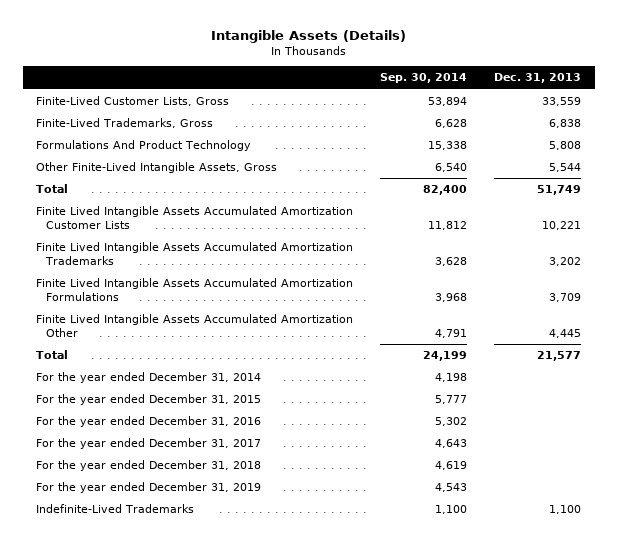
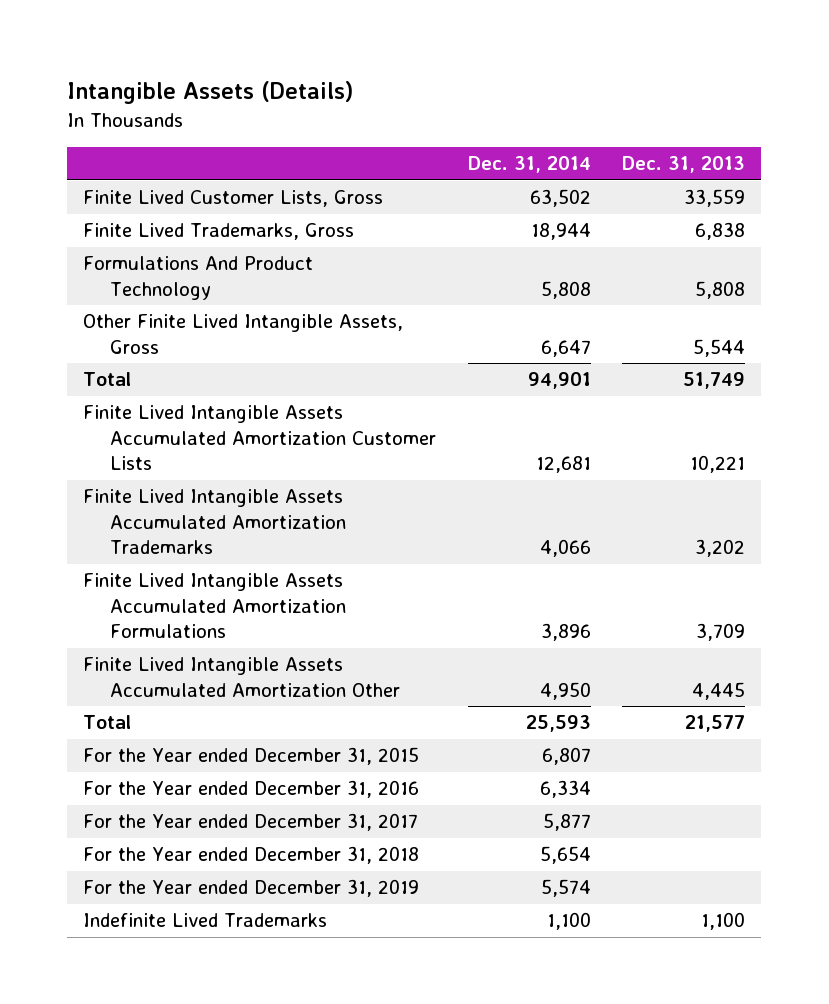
[380,73,468,84] Sep. 30, 2014 -> none
none -> [467,156,591,174] Dec. 31, 2014
[36,96,230,107] Finite-Lived Customer Lists, Gross -> [83,190,384,208] Finite Lived Customer Lists, Gross
[36,118,214,129] Finite-Lived Trademarks, Gross -> [83,223,355,241] Finite Lived Trademarks, Gross
[36,162,278,174] Other Finite-Lived Intangible Assets, Gross -> [83,314,404,354] Other Finite Lived Intangible Assets, Gross
[36,372,262,384] For the year ended December 31, 2014 -> none
[36,394,262,406] For the year ended December 31, 2015 -> [83,747,420,766] For the Year ended December 31, 2015
[36,416,262,428] For the year ended December 31, 2016 -> [83,780,420,799] For the Year ended December 31, 2016
[36,438,262,450] For the year ended December 31, 2017 -> [83,813,419,832] For the Year ended December 31, 2017
[36,460,262,472] For the year ended December 31, 2018 -> [83,846,420,865] For the Year ended December 31, 2018
[36,482,262,494] For the year ended December 31, 2019 -> [83,879,420,898] For the Year ended December 31, 2019
[36,504,195,514] Indefinite-Lived Trademarks -> [83,913,328,928] Indefinite Lived Trademarks

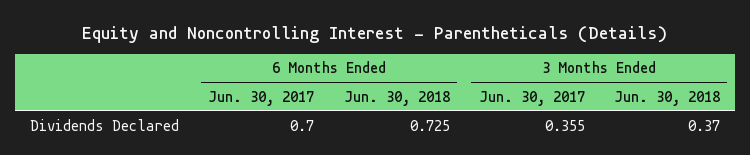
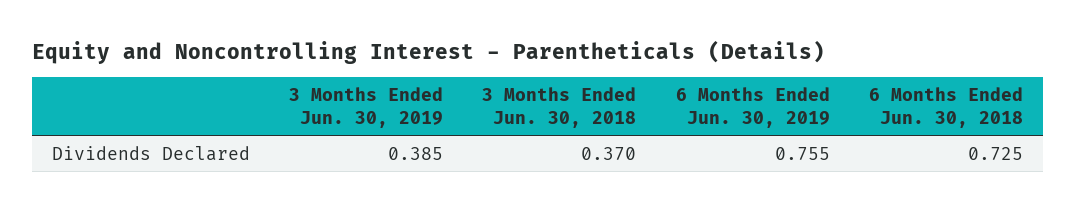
[208,90,315,106] Jun. 30, 2017 -> none
[478,90,585,106] Jun. 30, 2017 -> none
none -> [288,86,443,128] 3 Months Ended Jun. 30, 2019
none -> [675,86,830,128] 6 Months Ended Jun. 30, 2019
[688,120,721,132] 0.37 -> [581,146,637,160] 0.370

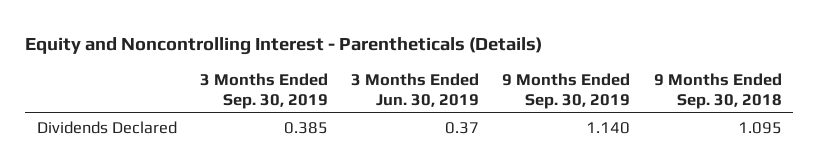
[482,86,637,128] 3 Months Ended Jun. 30, 2018 -> none
[675,86,830,128] 6 Months Ended Jun. 30, 2019 -> none
[868,86,1023,128] 6 Months Ended Jun. 30, 2018 -> none
none -> [199,73,328,109] 3 Months Ended Sep. 30, 2019
none -> [502,73,631,109] 9 Months Ended Sep. 30, 2019
none -> [653,73,782,109] 9 Months Ended Sep. 30, 2018
[387,146,443,160] 0.385 -> [445,121,480,134] 0.37

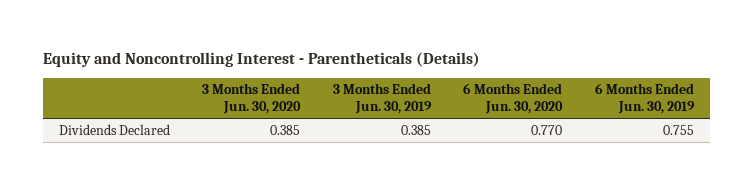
[199,73,328,109] 3 Months Ended Sep. 30, 2019 -> none
[502,73,631,109] 9 Months Ended Sep. 30, 2019 -> none
[653,73,782,109] 9 Months Ended Sep. 30, 2018 -> none
none -> [202,83,302,115] 3 Months Ended Jun. 30, 2020
none -> [463,83,564,115] 6 Months Ended Jun. 30, 2020
none -> [594,83,695,115] 6 Months Ended Jun. 30, 2019
[445,121,480,134] 0.37 -> [400,125,431,136] 0.385

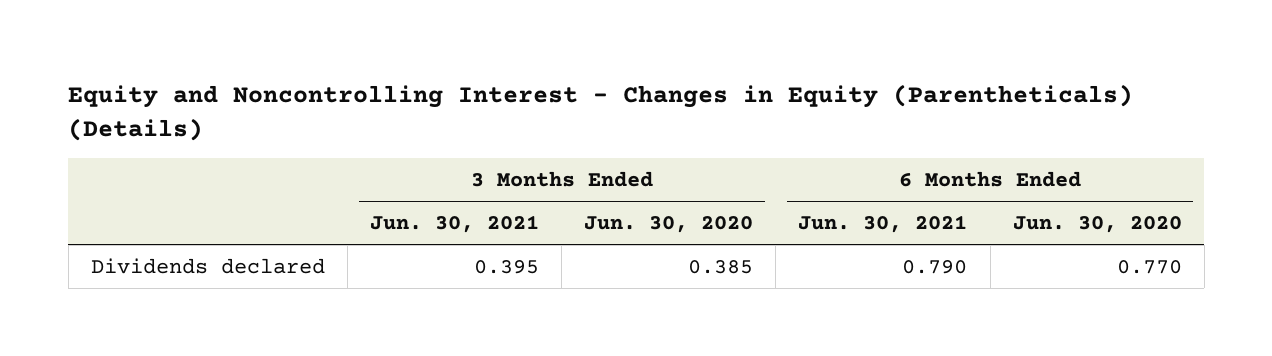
[42,52,480,68] Equity and Noncontrolling Interest - Parentheticals (Details) -> [68,84,1134,142] Equity and Noncontrolling Interest - Changes in Equity (Parentheticals) (Details)
[332,83,432,115] 3 Months Ended Jun. 30, 2019 -> none
[594,83,695,115] 6 Months Ended Jun. 30, 2019 -> none
none -> [369,215,539,234] Jun. 30, 2021
none -> [798,215,968,234] Jun. 30, 2021
[58,124,170,136] Dividends Declared -> [90,257,325,274] Dividends declared

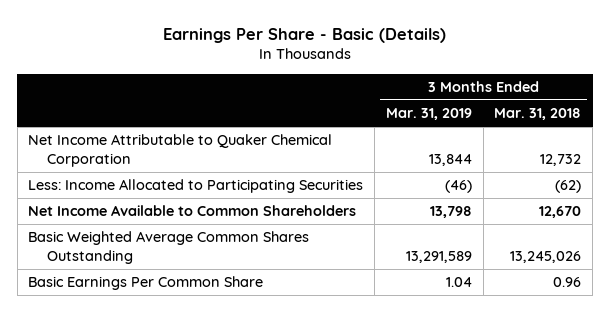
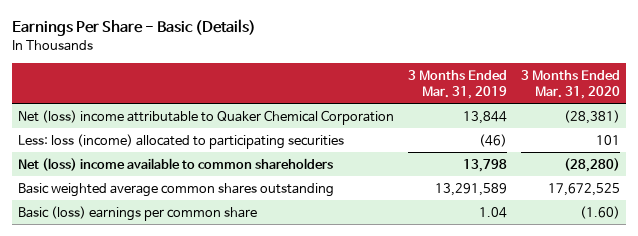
[494,108,582,121] Mar. 31, 2018 -> none
none -> [520,70,620,99] 3 Months Ended Mar. 31, 2020
[28,134,333,167] Net Income Attributable to Quaker Chemical Corporation -> [18,109,395,125] Net (loss) income attributable to Quaker Chemical Corporation
[28,179,364,194] Less: Income Allocated to Participating Securities -> [18,133,345,149] Less: loss (income) allocated to participating securities
[28,205,357,217] Net Income Available to Common Shareholders -> [18,157,334,171] Net (loss) income available to common shareholders
[28,231,310,264] Basic Weighted Average Common Shares Outstanding -> [18,182,335,197] Basic weighted average common shares outstanding
[28,276,264,291] Basic Earnings Per Common Share -> [18,205,258,221] Basic (loss) earnings per common share

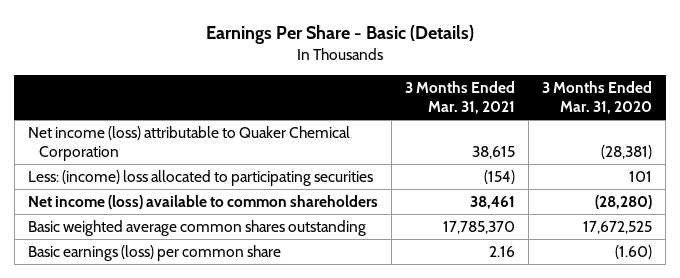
[407,70,507,99] 3 Months Ended Mar. 31, 2019 -> none
none -> [404,81,515,115] 3 Months Ended Mar. 31, 2021
[18,109,395,125] Net (loss) income attributable to Quaker Chemical Corporation -> [27,126,350,161] Net income (loss) attributable to Quaker Chemical Corporation
[18,133,345,149] Less: loss (income) allocated to participating securities -> [27,170,373,187] Less: (income) loss allocated to participating securities
[18,157,334,171] Net (loss) income available to common shareholders -> [27,195,378,210] Net income (loss) available to common shareholders
[18,205,258,221] Basic (loss) earnings per common share -> [27,245,281,262] Basic earnings (loss) per common share

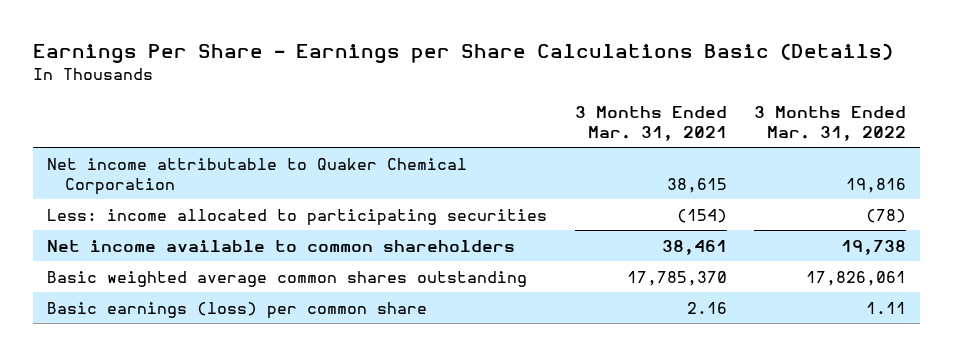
[205,24,474,44] Earnings Per Share - Basic (Details) -> [33,43,894,64] Earnings Per Share - Earnings per Share Calculations Basic (Details)
[542,81,653,115] 3 Months Ended Mar. 31, 2020 -> none
none -> [754,106,907,142] 3 Months Ended Mar. 31, 2022
[27,126,350,161] Net income (loss) attributable to Quaker Chemical Corporation -> [47,157,468,195] Net income attributable to Quaker Chemical Corporation
[27,170,373,187] Less: (income) loss allocated to participating securities -> [47,208,548,226] Less: income allocated to participating securities
[27,195,378,210] Net income (loss) available to common shareholders -> [47,239,516,252] Net income available to common shareholders

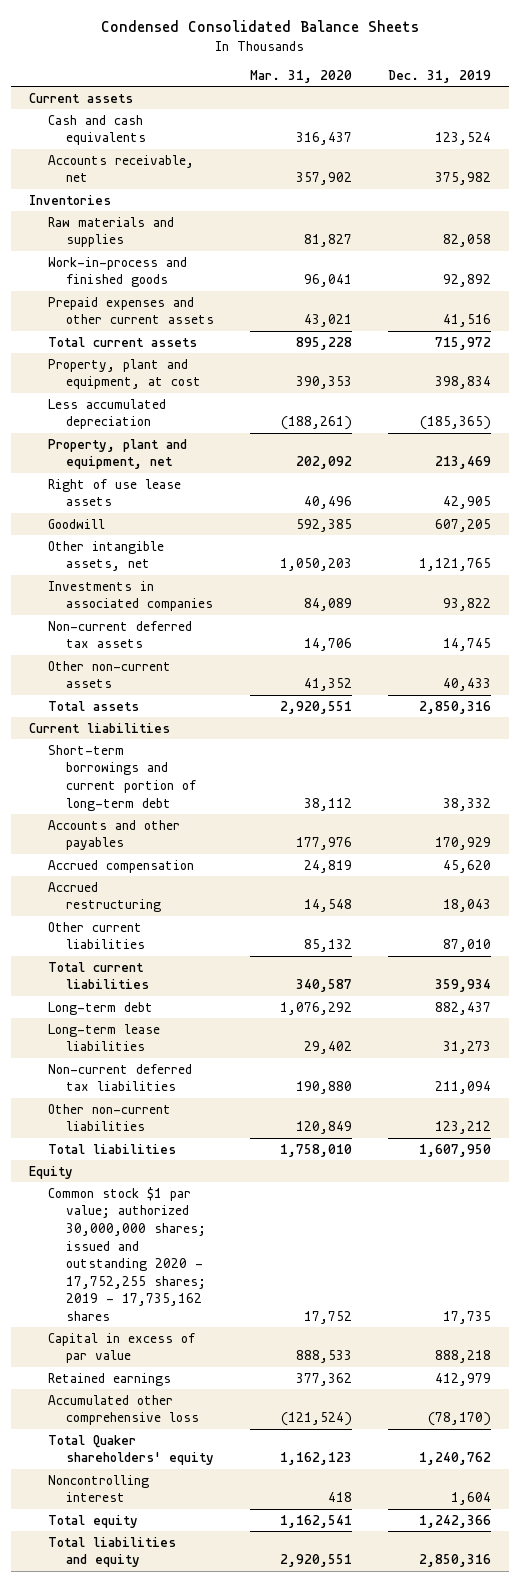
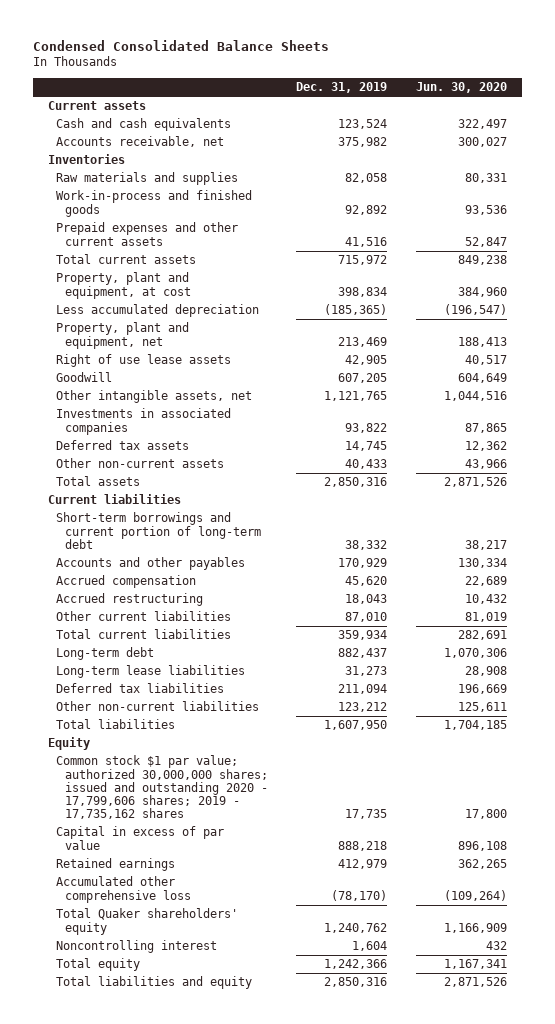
[250,70,353,84] Mar. 31, 2020 -> none
none -> [416,82,508,94] Jun. 30, 2020
[47,620,192,649] Non-current deferred tax assets -> [56,440,190,451] Deferred tax assets
[47,1063,192,1092] Non-current deferred tax liabilities -> [56,683,225,694] Deferred tax liabilities
[47,1186,207,1322] Common stock $1 par value; authorized 30,000,000 shares; issued and outstanding 2020 - 17,752,255 shares; 2019 - 17,735,162 shares -> [56,755,268,820] Common stock $1 par value; authorized 30,000,000 shares; issued and outstanding 2020 - 17,799,606 shares; 2019 - 17,735,162 shares

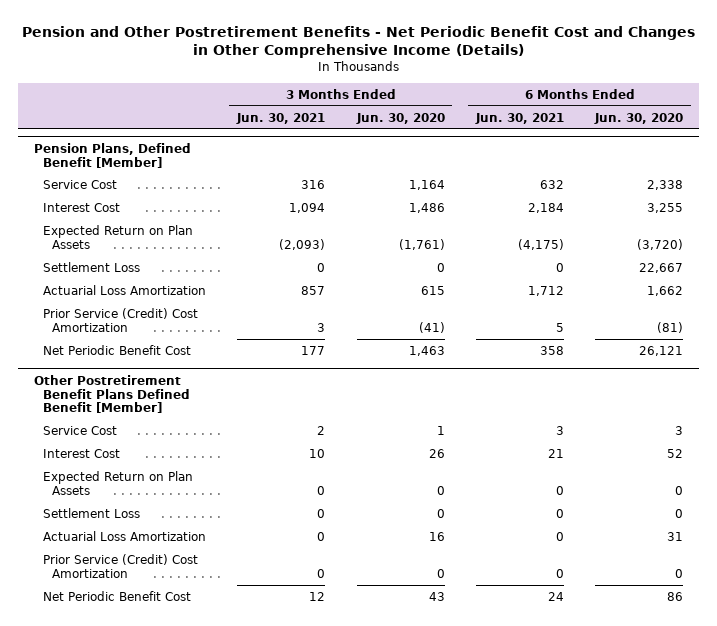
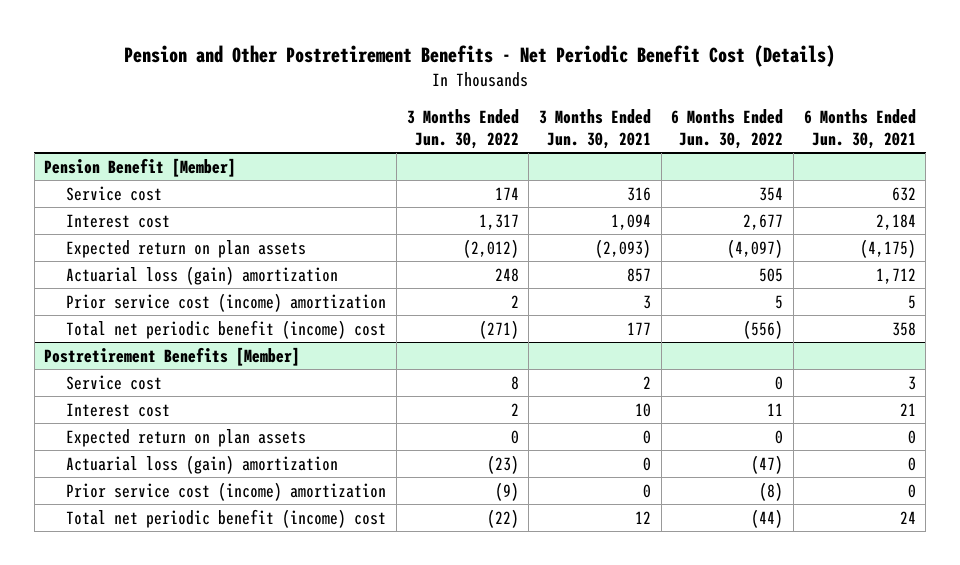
[21,25,695,59] Pension and Other Postretirement Benefits - Net Periodic Benefit Cost and Changes in Other Comprehensive Income (Details) -> [123,44,835,67] Pension and Other Postretirement Benefits - Net Periodic Benefit Cost (Details)
[355,112,445,124] Jun. 30, 2020 -> none
[594,112,684,124] Jun. 30, 2020 -> none
none -> [406,108,519,149] 3 Months Ended Jun. 30, 2022
none -> [671,108,784,149] 6 Months Ended Jun. 30, 2022
[42,261,140,272] Settlement Loss -> none
[42,507,140,518] Settlement Loss -> none
[33,142,191,168] Pension Plans, Defined Benefit [Member] -> [44,157,237,177] Pension Benefit [Member]
[42,179,117,189] Service Cost -> [66,185,163,201] Service cost
[42,202,120,212] Interest Cost -> [66,213,171,228] Interest cost
[42,224,193,249] Expected Return on Plan Assets -> [66,239,307,258] Expected return on plan assets
[42,284,206,295] Actuarial Loss Amortization -> [66,265,339,285] Actuarial loss (gain) amortization
[42,307,198,332] Prior Service (Credit) Cost Amortization -> [66,292,387,312] Prior service cost (income) amortization
[42,344,191,355] Net Periodic Benefit Cost -> [66,319,387,339] Total net periodic benefit (income) cost
[33,374,190,414] Other Postretirement Benefit Plans Defined Benefit [Member] -> [44,346,301,366] Postretirement Benefits [Member]
[42,425,117,435] Service Cost -> [66,374,163,390] Service cost
[42,448,120,458] Interest Cost -> [66,402,171,417] Interest cost
[42,470,193,495] Expected Return on Plan Assets -> [66,428,307,447] Expected return on plan assets
[42,530,206,541] Actuarial Loss Amortization -> [66,454,339,474] Actuarial loss (gain) amortization
[42,553,198,578] Prior Service (Credit) Cost Amortization -> [66,481,387,501] Prior service cost (income) amortization
[42,590,191,601] Net Periodic Benefit Cost -> [66,508,387,528] Total net periodic benefit (income) cost

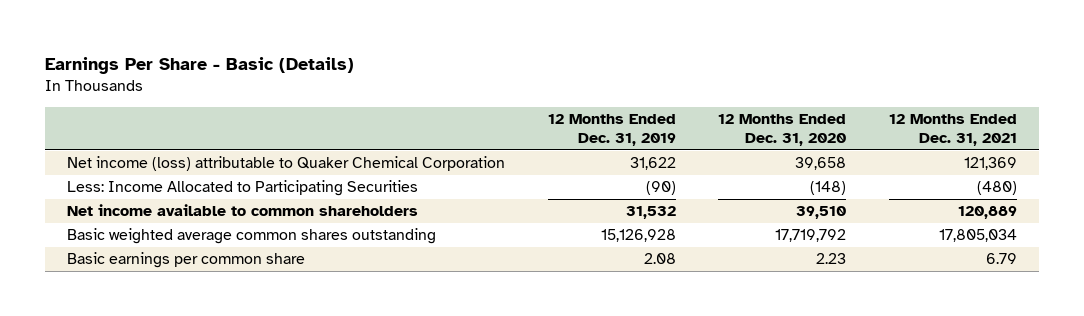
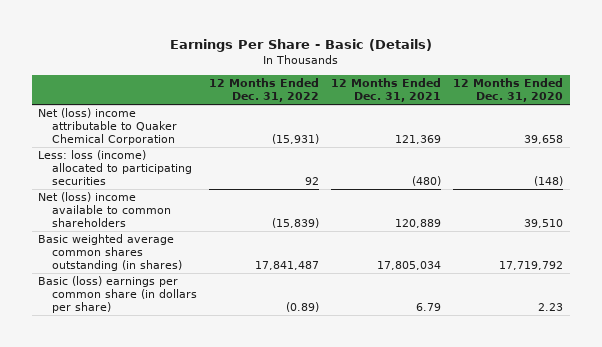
[547,113,676,146] 12 Months Ended Dec. 31, 2019 -> none
none -> [208,78,319,103] 12 Months Ended Dec. 31, 2022
[66,156,505,172] Net income (loss) attributable to Quaker Chemical Corporation -> [38,108,177,146] Net (loss) income attributable to Quaker Chemical Corporation
[66,180,418,197] Less: Income Allocated to Participating Securities -> [38,150,192,186] Less: loss (income) allocated to participating securities
[66,204,418,217] Net income available to common shareholders -> [38,192,171,228] Net (loss) income available to common shareholders
[66,228,436,245] Basic weighted average common shares outstanding -> [38,234,182,272] Basic weighted average common shares outstanding (in shares)
[66,252,305,269] Basic earnings per common share -> [38,276,197,314] Basic (loss) earnings per common share (in dollars per share)

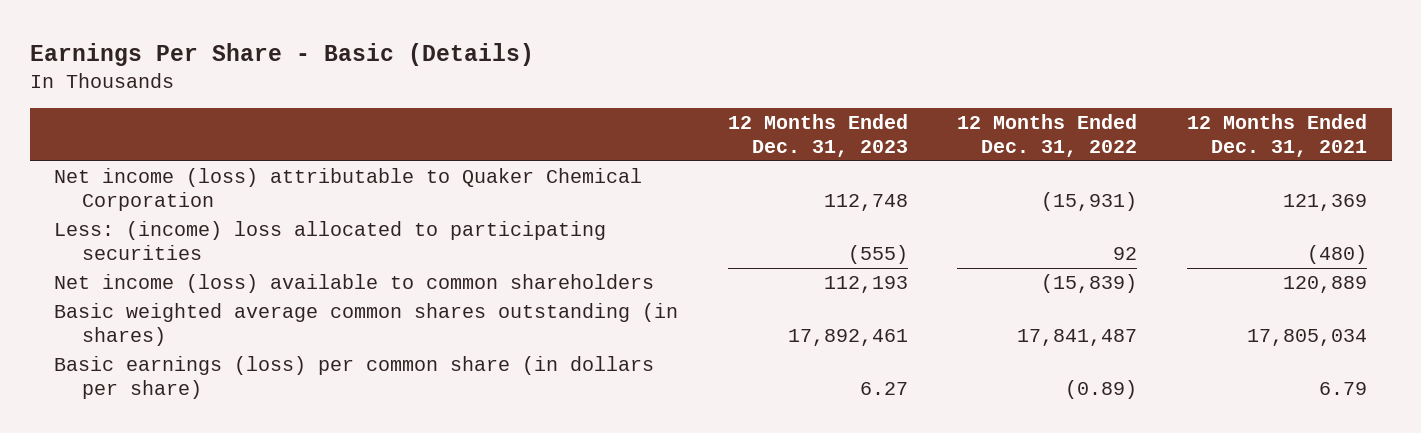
[453,78,564,103] 12 Months Ended Dec. 31, 2020 -> none
none -> [727,113,908,157] 12 Months Ended Dec. 31, 2023
[38,108,177,146] Net (loss) income attributable to Quaker Chemical Corporation -> [54,168,643,212] Net income (loss) attributable to Quaker Chemical Corporation
[38,150,192,186] Less: loss (income) allocated to participating securities -> [54,221,607,261] Less: (income) loss allocated to participating securities
[38,192,171,228] Net (loss) income available to common shareholders -> [54,274,655,294] Net income (loss) available to common shareholders
[38,276,197,314] Basic (loss) earnings per common share (in dollars per share) -> [54,356,655,400] Basic earnings (loss) per common share (in dollars per share)

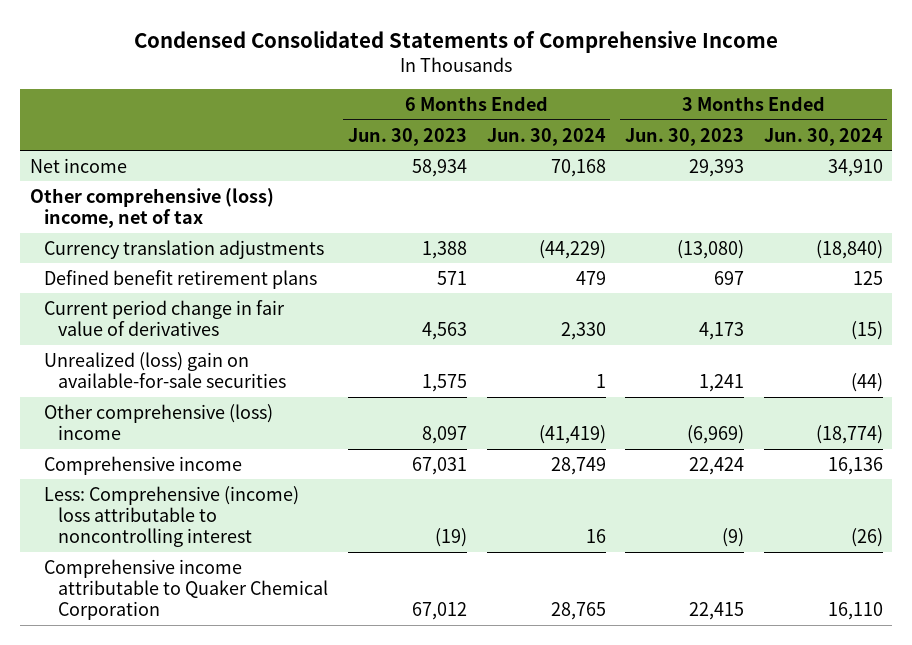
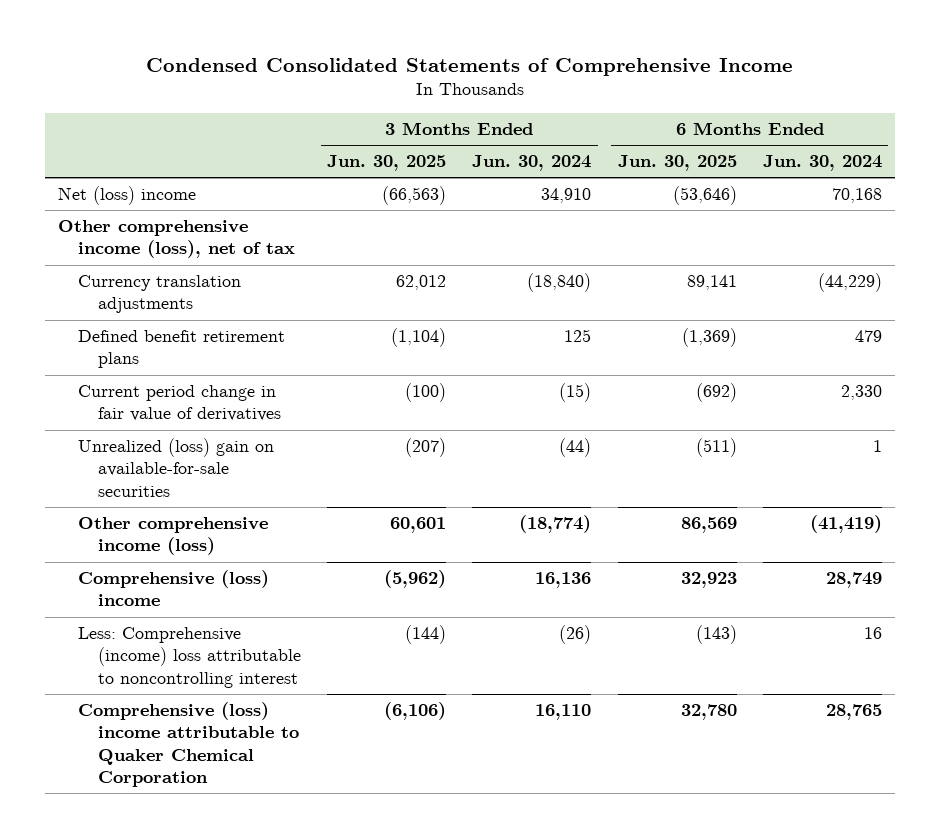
[347,127,467,146] Jun. 30, 2023 -> none
[625,127,745,146] Jun. 30, 2023 -> none
none -> [327,155,447,172] Jun. 30, 2025
none -> [617,155,737,172] Jun. 30, 2025
[29,157,127,173] Net income -> [57,186,196,206] Net (loss) income
[29,187,274,228] Other comprehensive (loss) income, net of tax -> [57,220,295,259] Other comprehensive income (loss), net of tax
[44,403,274,440] Other comprehensive (loss) income -> [77,517,268,556] Other comprehensive income (loss)
[44,455,243,475] Comprehensive income -> [77,570,269,607] Comprehensive (loss) income
[44,558,329,621] Comprehensive income attributable to Quaker Chemical Corporation -> [77,702,300,787] Comprehensive (loss) income attributable to Quaker Chemical Corporation

